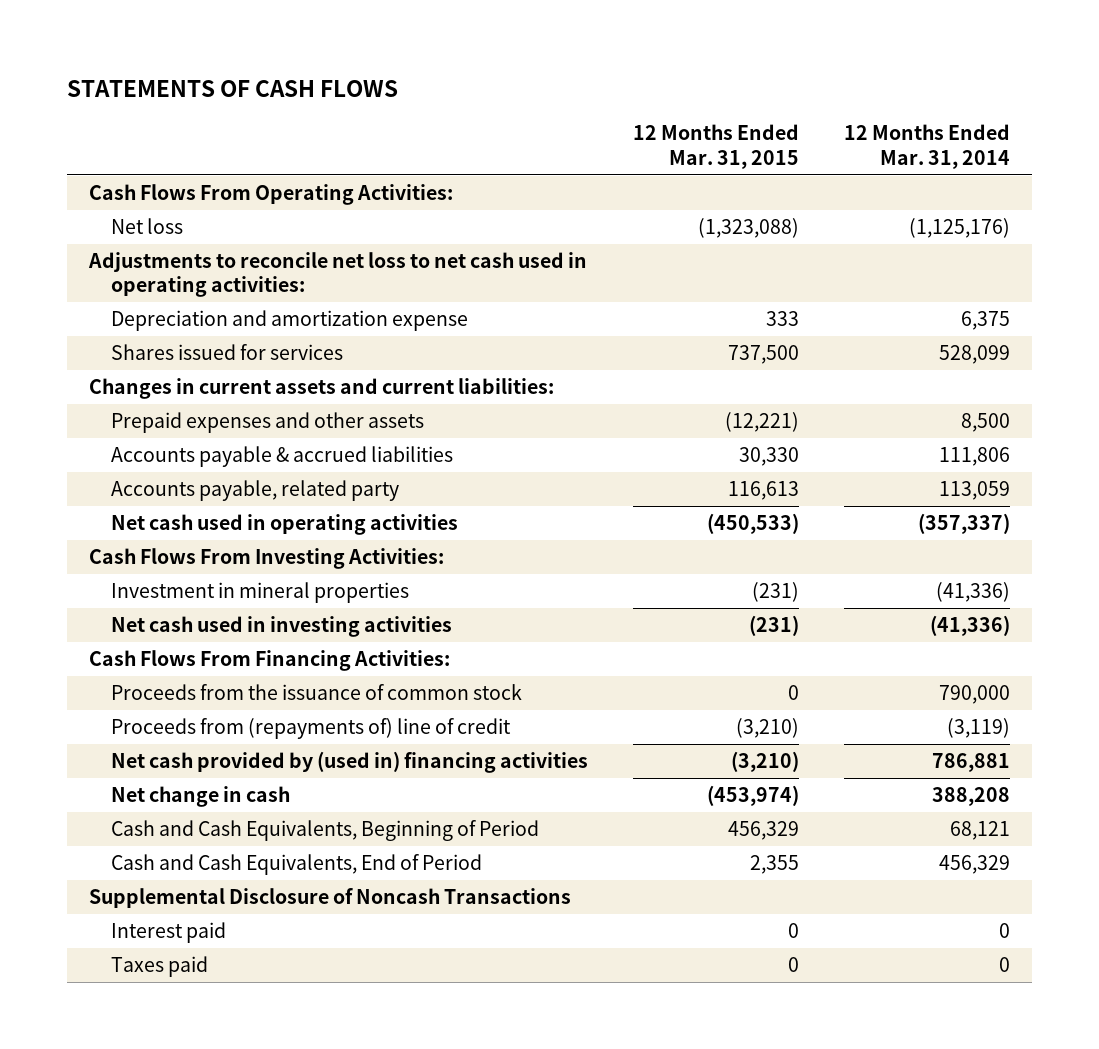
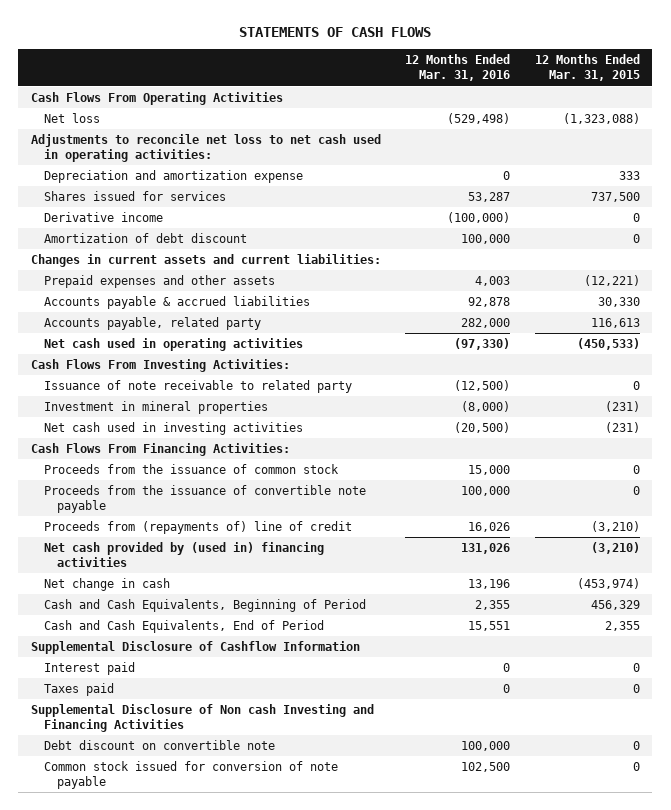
[843,124,1010,169] 12 Months Ended Mar. 31, 2014 -> none
none -> [405,54,511,82] 12 Months Ended Mar. 31, 2016
[89,183,454,205] Cash Flows From Operating Activities: -> [30,92,283,106] Cash Flows From Operating Activities
none -> [44,212,164,223] Derivative income
none -> [44,233,248,244] Amortization of debt discount
none -> [44,380,353,394] Issuance of note receivable to related party
none -> [44,485,367,513] Proceeds from the issuance of convertible note payable
[89,887,572,908] Supplemental Disclosure of Noncash Transactions -> [30,641,360,655] Supplemental Disclosure of Cashflow Information
none -> [30,704,374,732] Supplemental Disclosure of Non cash Investing and Financing Activities
none -> [44,740,276,751] Debt discount on convertible note
none -> [44,761,339,789] Common stock issued for conversion of note payable

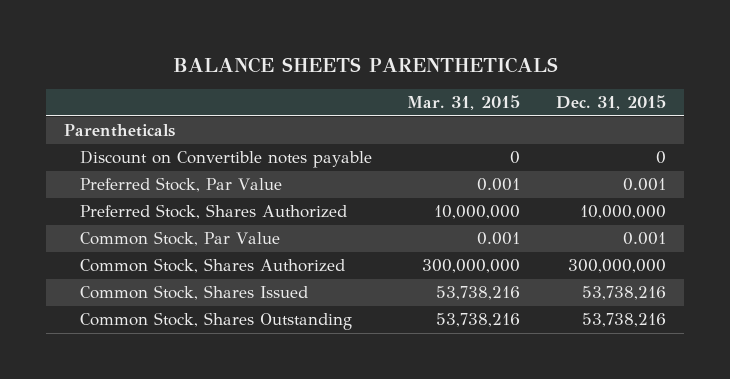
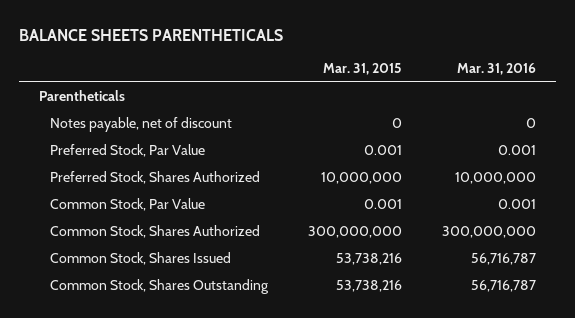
[555,95,666,111] Dec. 31, 2015 -> none
none -> [456,63,536,76] Mar. 31, 2016
[79,150,372,169] Discount on Convertible notes payable -> none
none -> [49,117,232,133] Notes payable, net of discount

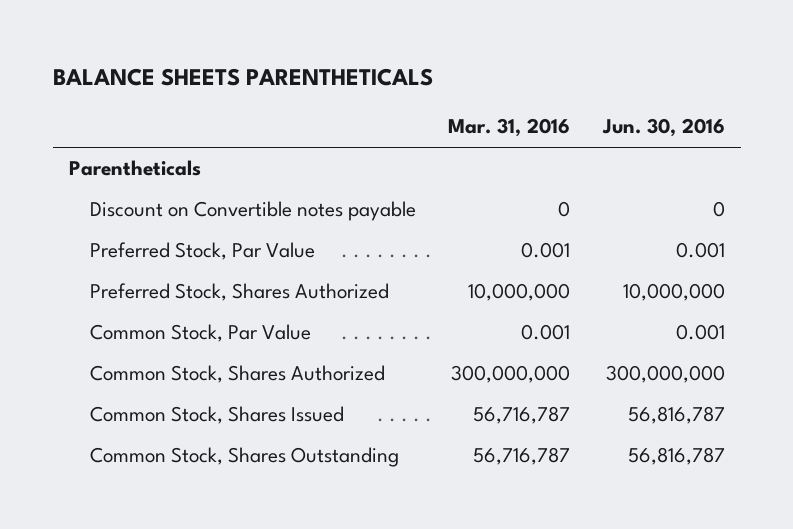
[322,63,402,76] Mar. 31, 2015 -> none
none -> [601,118,725,138] Jun. 30, 2016
[49,117,232,133] Notes payable, net of discount -> none
none -> [89,201,416,222] Discount on Convertible notes payable

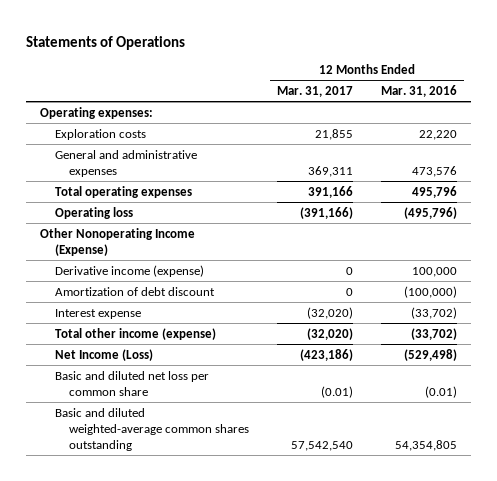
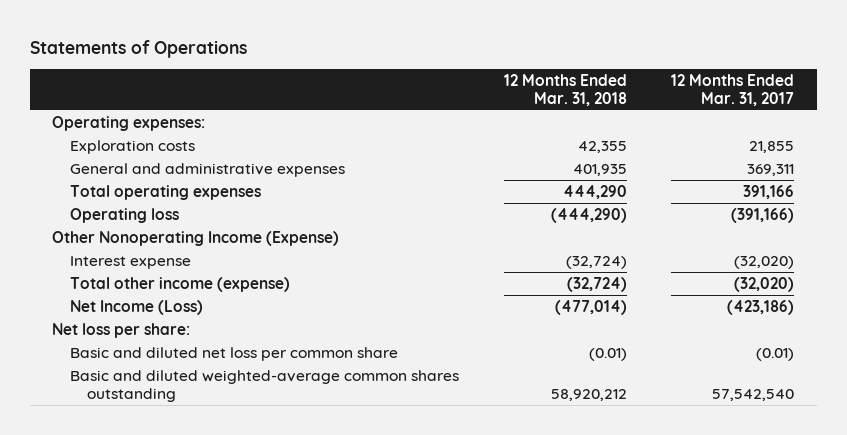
[380,85,457,98] Mar. 31, 2016 -> none
none -> [503,73,627,106] 12 Months Ended Mar. 31, 2018
[54,264,204,277] Derivative income (expense) -> none
[54,286,215,296] Amortization of debt discount -> none
none -> [52,322,191,338] Net loss per share:

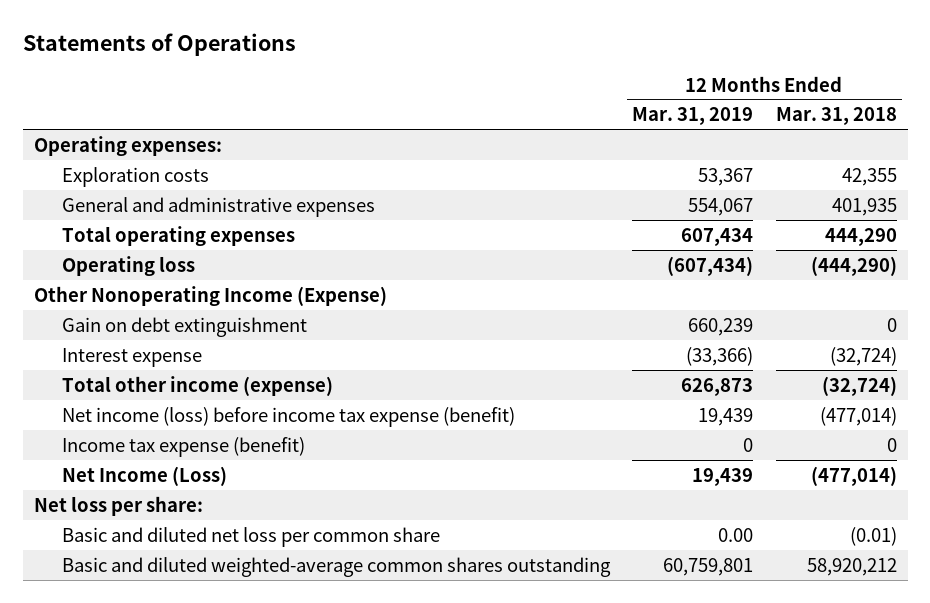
[671,73,795,106] 12 Months Ended Mar. 31, 2017 -> none
none -> [632,107,754,126] Mar. 31, 2019
none -> [61,316,307,337] Gain on debt extinguishment
none -> [61,406,515,427] Net income (loss) before income tax expense (benefit)
none -> [61,436,305,457] Income tax expense (benefit)

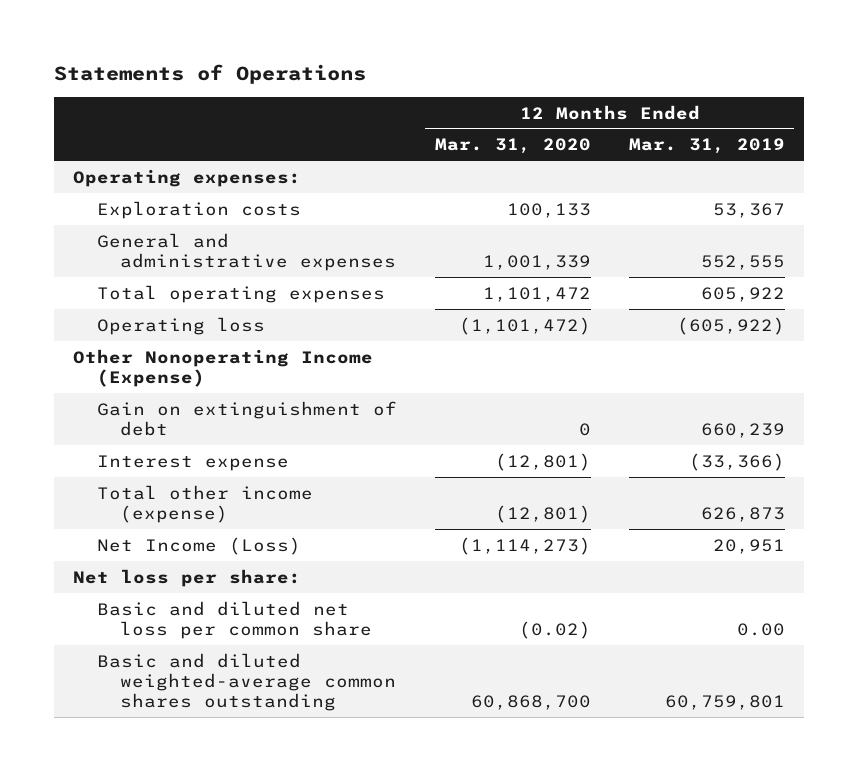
[775,107,897,126] Mar. 31, 2018 -> none
none -> [434,138,591,155] Mar. 31, 2020
[688,197,754,216] 554,067 -> [700,254,785,270] 552,555
[681,227,754,246] 607,434 -> [700,286,785,302] 605,922
[667,255,754,276] (607,434) -> [676,316,785,335] (605,922)
[61,316,307,337] Gain on debt extinguishment -> [96,400,397,436] Gain on extinguishment of debt
[61,406,515,427] Net income (loss) before income tax expense (benefit) -> none
[61,436,305,457] Income tax expense (benefit) -> none
[692,467,754,486] 19,439 -> [712,538,785,554] 20,951

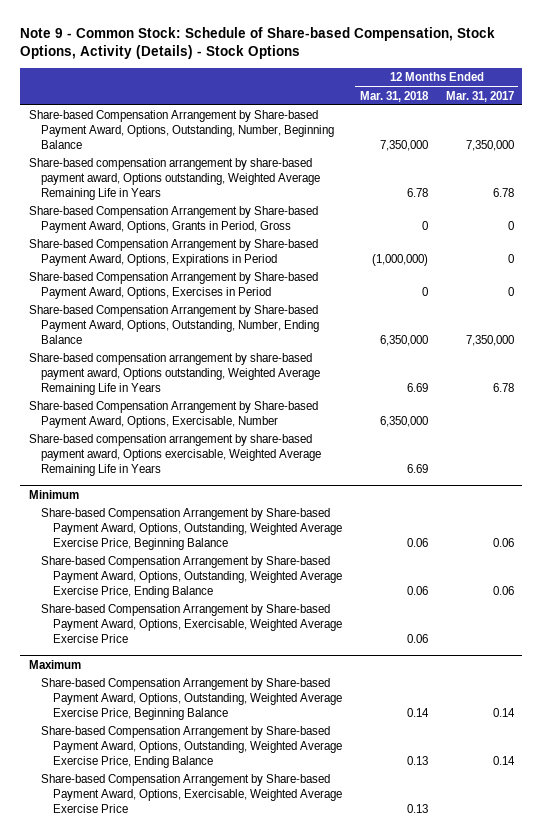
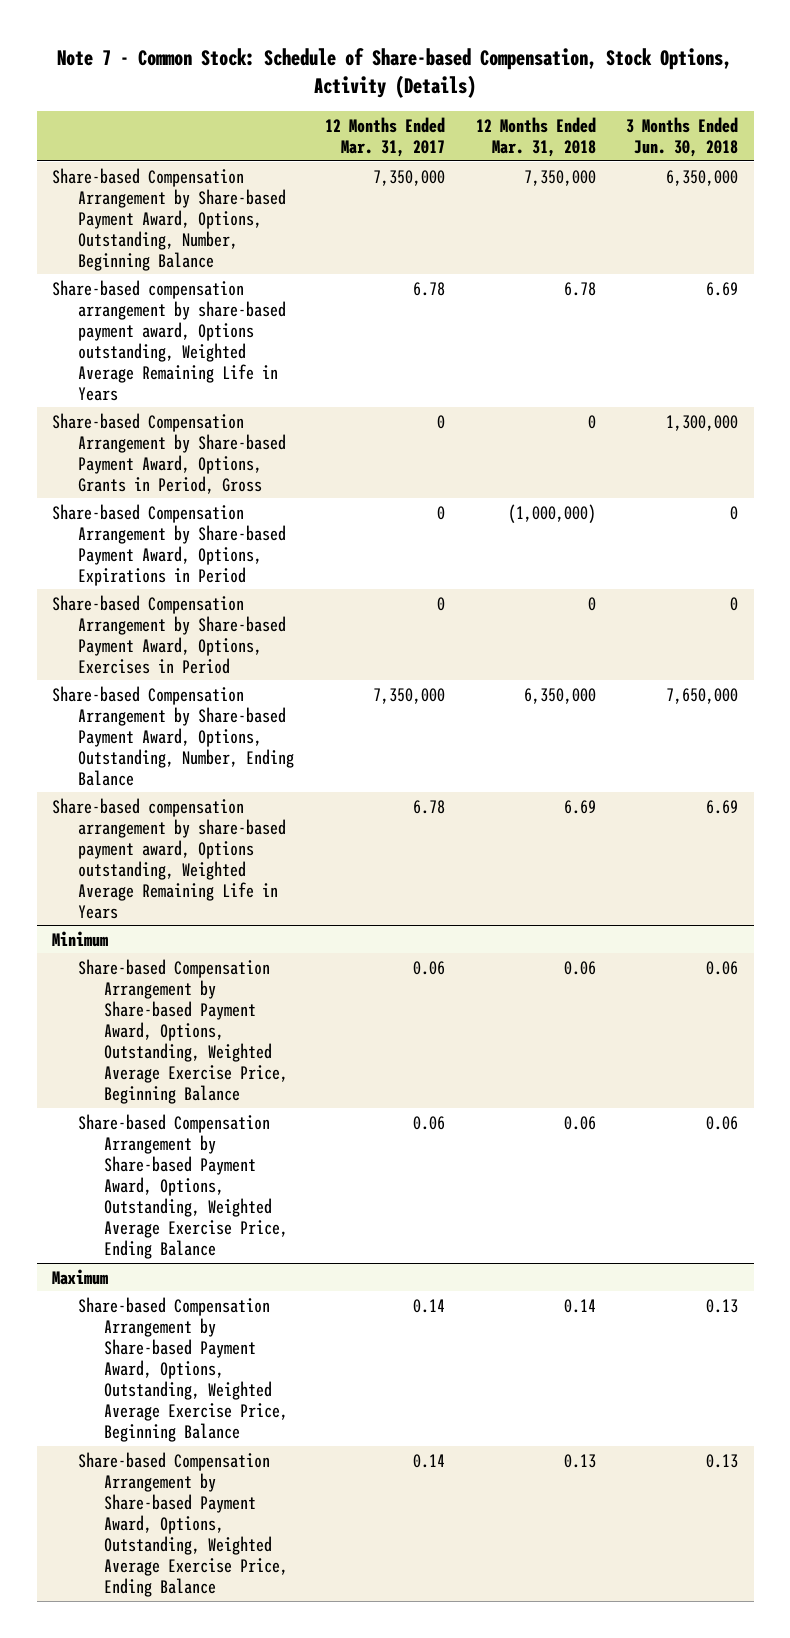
[19,26,495,59] Note 9 - Common Stock: Schedule of Share-based Compensation, Stock Options, Activity (Details) - Stock Options -> [57,47,733,99] Note 7 - Common Stock: Schedule of Share-based Compensation, Stock Options, Activity (Details)
none -> [626,116,739,157] 3 Months Ended Jun. 30, 2018
[28,401,318,429] Share-based Compensation Arrangement by Share-based Payment Award, Options, Exercisable, Number -> none
[28,434,321,476] Share-based compensation arrangement by share-based payment award, Options exercisable, Weighted Average Remaining Life in Years -> none
[40,604,342,643] Share-based Compensation Arrangement by Share-based Payment Award, Options, Exercisable, Weighted Average Exercise Price -> none
[40,774,342,813] Share-based Compensation Arrangement by Share-based Payment Award, Options, Exercisable, Weighted Average Exercise Price -> none

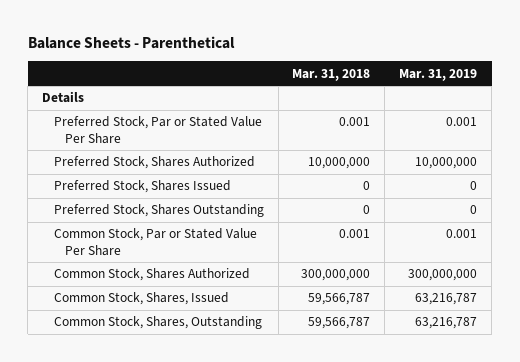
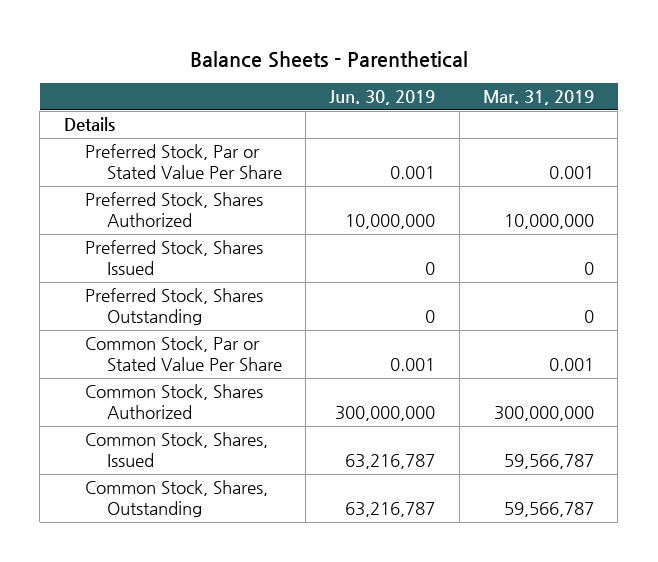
[292,68,371,81] Mar. 31, 2018 -> none
none -> [329,89,436,105] Jun. 30, 2019
[415,293,478,306] 63,216,787 -> [503,454,594,470] 59,566,787
[415,317,478,330] 63,216,787 -> [503,502,594,518] 59,566,787

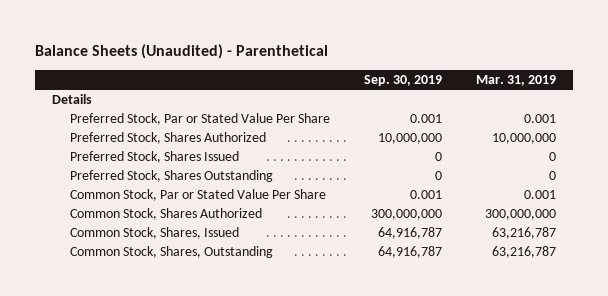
[189,50,468,68] Balance Sheets - Parenthetical -> [35,44,329,60] Balance Sheets (Unaudited) - Parenthetical
[329,89,436,105] Jun. 30, 2019 -> none
none -> [364,75,443,87] Sep. 30, 2019
[503,454,594,470] 59,566,787 -> [492,227,557,240] 63,216,787
[503,502,594,518] 59,566,787 -> [492,246,557,259] 63,216,787

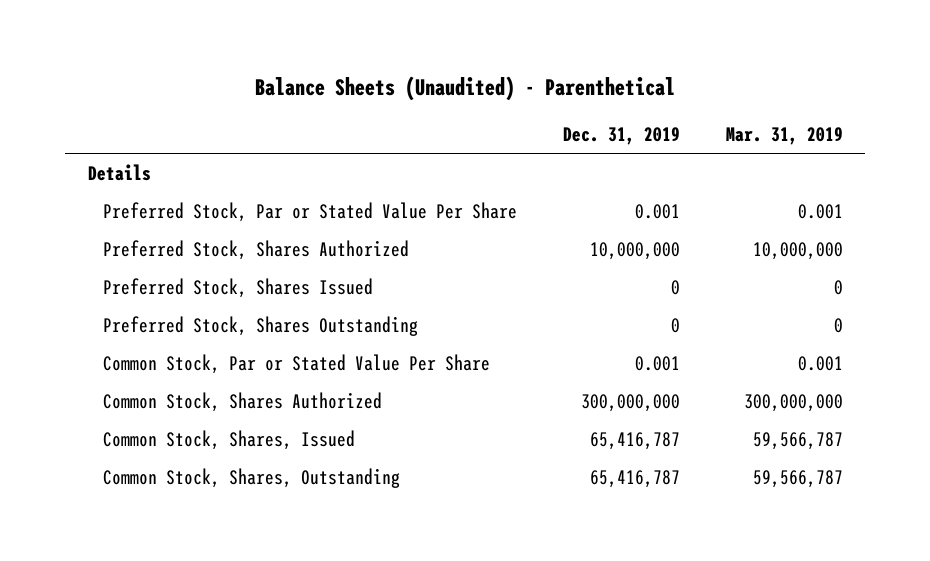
[364,75,443,87] Sep. 30, 2019 -> none
none -> [563,127,681,146] Dec. 31, 2019
[492,227,557,240] 63,216,787 -> [752,432,843,451] 59,566,787
[492,246,557,259] 63,216,787 -> [752,470,843,489] 59,566,787

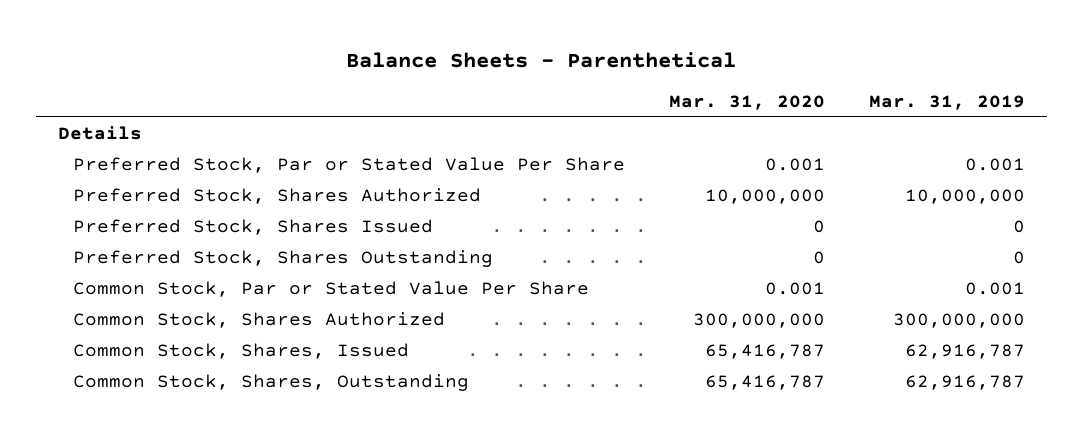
[255,76,676,102] Balance Sheets (Unaudited) - Parenthetical -> [346,51,737,68] Balance Sheets - Parenthetical
[563,127,681,146] Dec. 31, 2019 -> none
none -> [668,95,825,111] Mar. 31, 2020
[752,432,843,451] 59,566,787 -> [904,344,1025,360] 62,916,787
[752,470,843,489] 59,566,787 -> [904,375,1025,391] 62,916,787

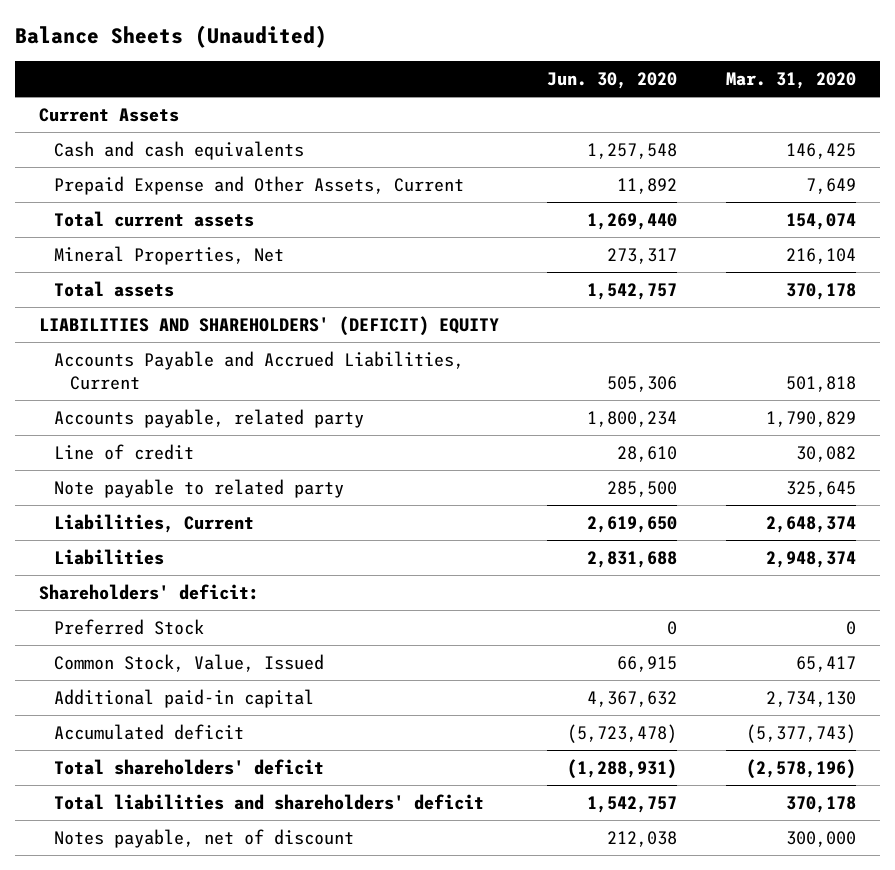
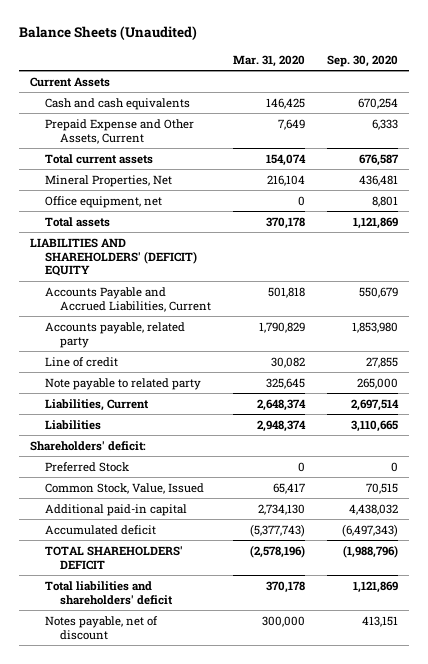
[547,72,678,90] Jun. 30, 2020 -> none
none -> [326,54,398,67] Sep. 30, 2020
none -> [44,195,162,208] Office equipment, net
[54,758,325,775] Total shareholders' deficit -> [44,545,183,570] TOTAL SHAREHOLDERS' DEFICIT

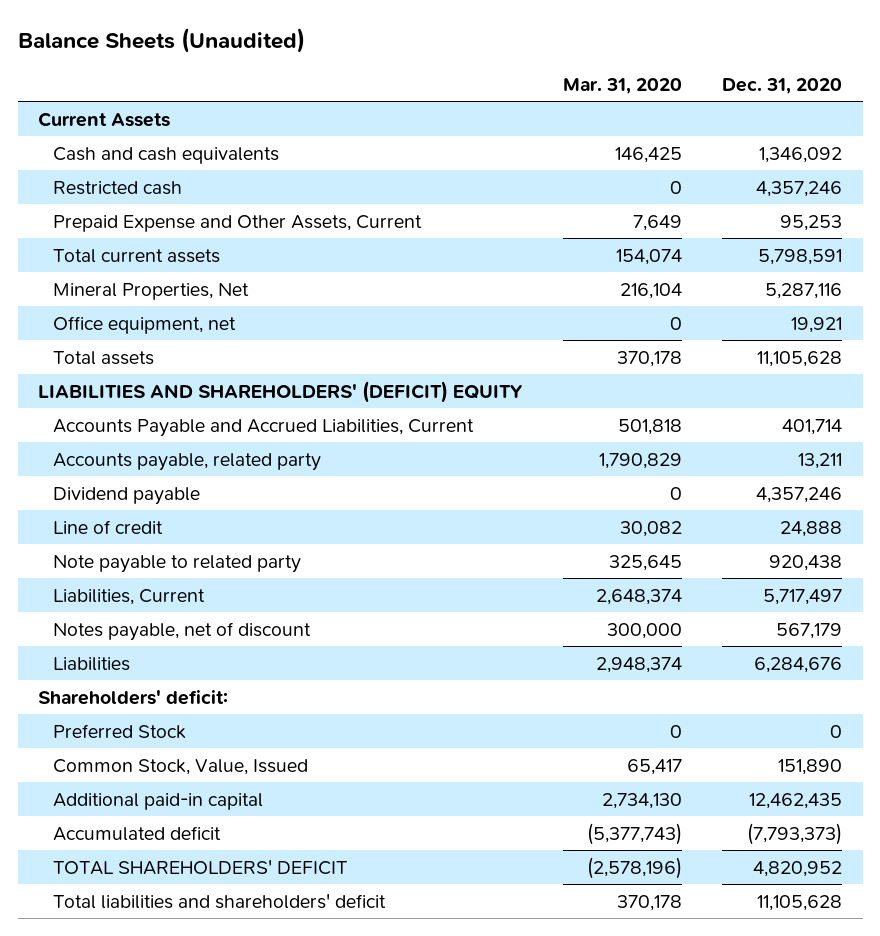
[326,54,398,67] Sep. 30, 2020 -> none
none -> [722,78,843,95] Dec. 31, 2020
none -> [53,180,183,195] Restricted cash
none -> [53,486,201,505] Dividend payable
[44,615,158,640] Notes payable, net of discount -> [53,621,312,641] Notes payable, net of discount

